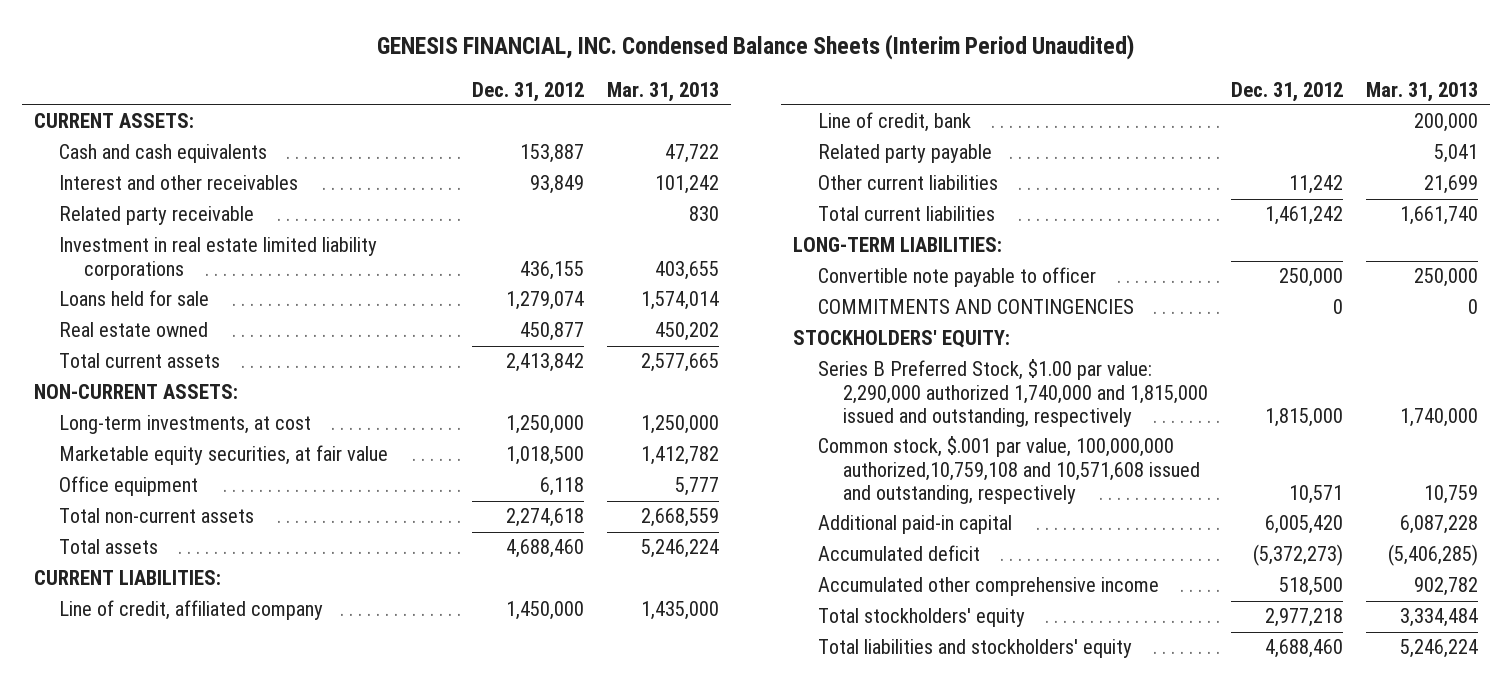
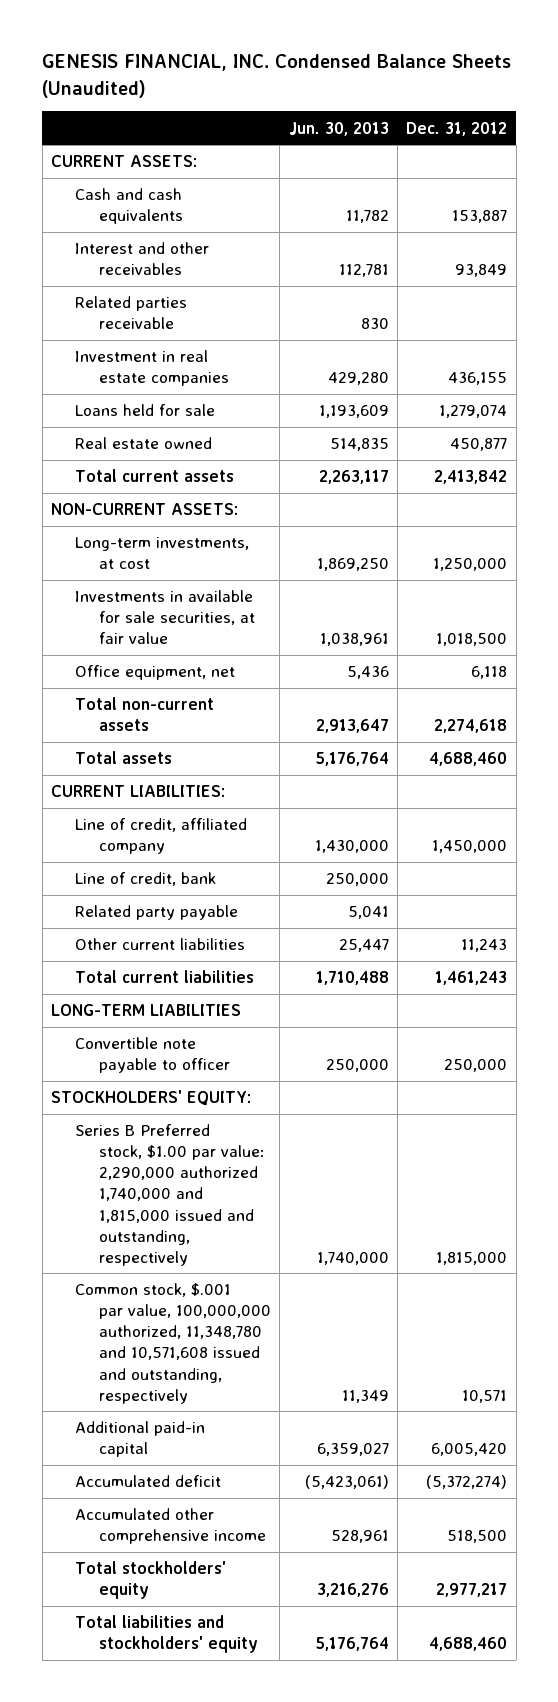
[377,33,1135,60] GENESIS FINANCIAL, INC. Condensed Balance Sheets (Interim Period Unaudited) -> [42,54,512,98] GENESIS FINANCIAL, INC. Condensed Balance Sheets (Unaudited)
[607,81,720,102] Mar. 31, 2013 -> none
none -> [288,121,389,136] Jun. 30, 2013
[58,206,254,226] Related party receivable -> [75,296,188,330] Related parties receivable
[58,237,377,280] Investment in real estate limited liability corporations -> [75,350,229,387] Investment in real estate companies
[58,445,388,466] Marketable equity securities, at fair value -> [75,590,255,645] Investments in available for sale securities, at fair value
[58,476,198,497] Office equipment -> [75,665,236,681] Office equipment, net
[1289,175,1344,195] 11,242 -> [461,939,508,953] 11,243
[1265,206,1344,226] 1,461,242 -> [435,971,508,986] 1,461,243
[792,237,1002,253] LONG-TERM LIABILITIES: -> [51,1004,242,1017] LONG-TERM LIABILITIES
[817,299,1134,315] COMMITMENTS AND CONTINGENCIES -> none
[817,359,1209,428] Series B Preferred Stock, $1.00 par value: 2,290,000 authorized 1,740,000 and 1,815,000 issued and outstanding, respectively -> [75,1124,265,1266] Series B Preferred stock, $1.00 par value: 2,290,000 authorized 1,740,000 and 1,815,000 issued and outstanding, respectively
[817,436,1201,505] Common stock, $.001 par value, 100,000,000 authorized,10,759,108 and 10,571,608 issued and outstanding, respectively -> [75,1283,271,1404] Common stock, $.001 par value, 100,000,000 authorized, 11,348,780 and 10,571,608 issued and outstanding, respectively
[1253,544,1344,567] (5,372,273) -> [426,1475,508,1490] (5,372,274)
[1265,608,1344,628] 2,977,218 -> [436,1583,508,1598] 2,977,217

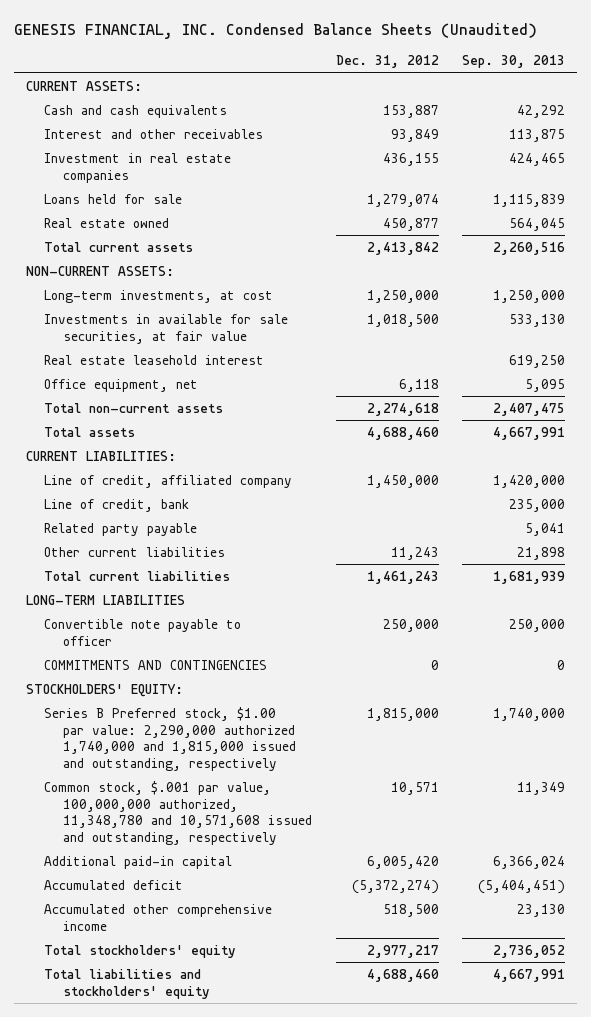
[288,121,389,136] Jun. 30, 2013 -> none
none -> [462,55,566,69] Sep. 30, 2013
[75,296,188,330] Related parties receivable -> none
none -> [44,354,265,365] Real estate leasehold interest
none -> [44,659,268,670] COMMITMENTS AND CONTINGENCIES

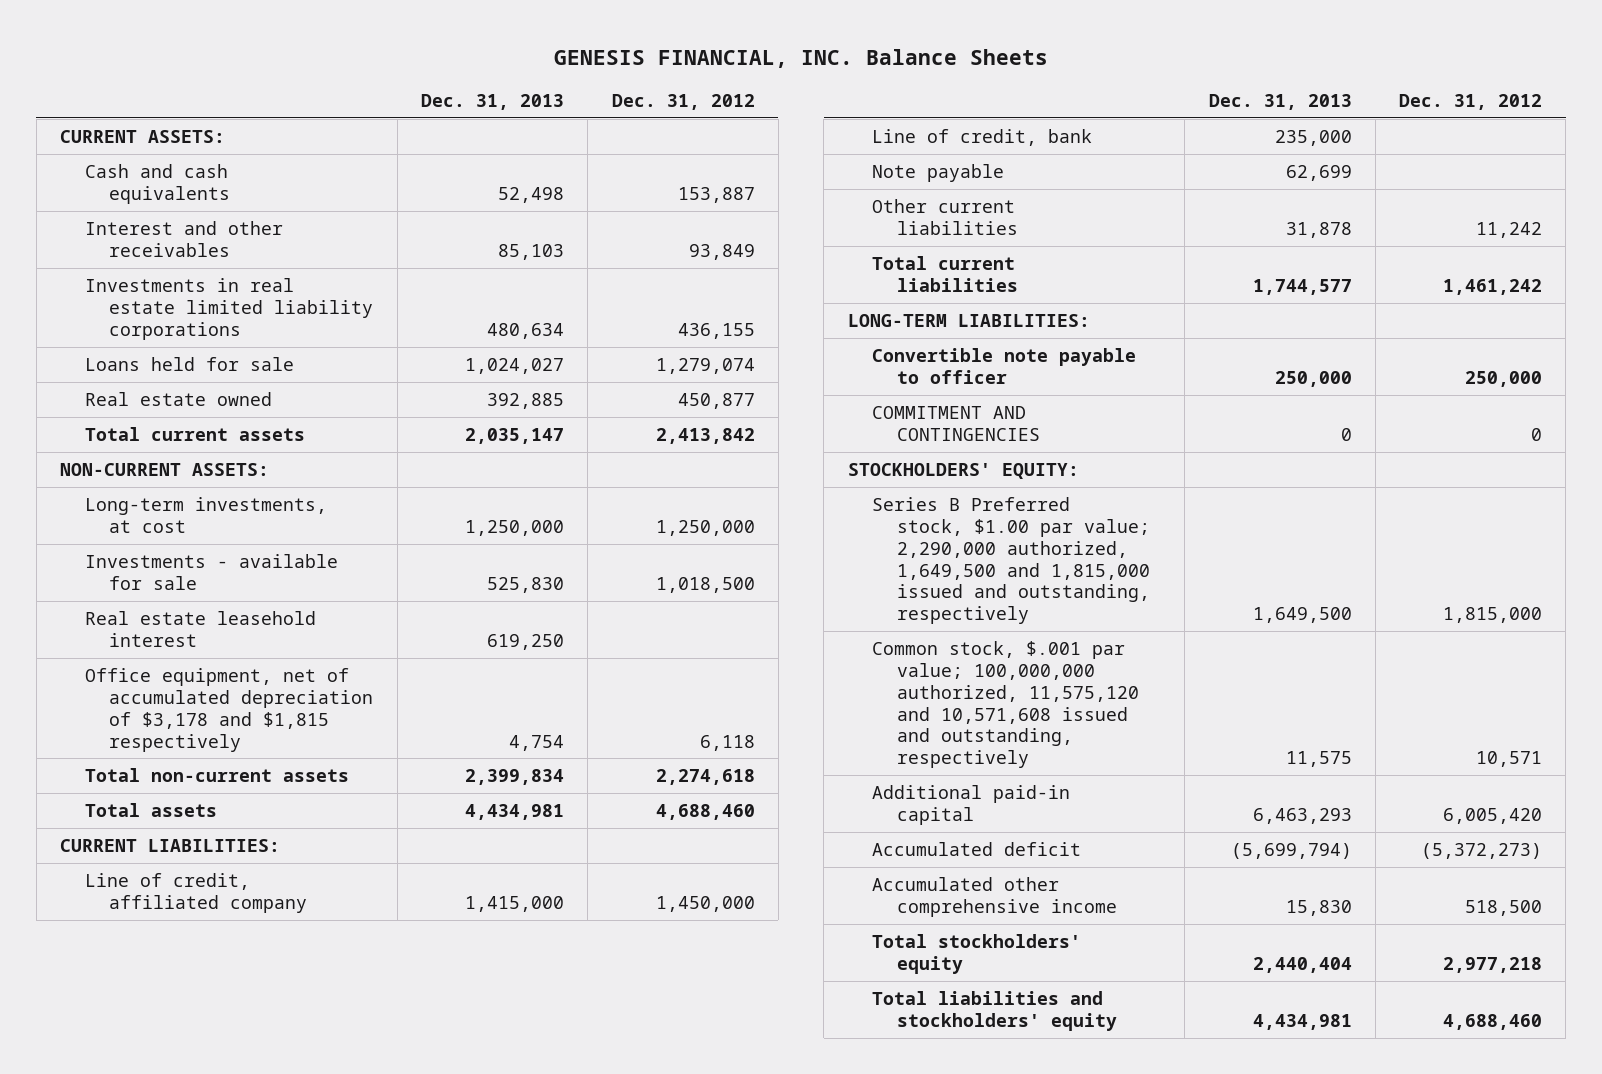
[13,22,537,39] GENESIS FINANCIAL, INC. Condensed Balance Sheets (Unaudited) -> [554,48,1049,68] GENESIS FINANCIAL, INC. Balance Sheets
[462,55,566,69] Sep. 30, 2013 -> none
none -> [420,93,564,110] Dec. 31, 2013
[44,152,232,183] Investment in real estate companies -> [84,278,374,340] Investments in real estate limited liability corporations
[44,313,289,344] Investments in available for sale securities, at fair value -> [84,554,338,590] Investments - available for sale
[44,378,199,392] Office equipment, net -> [84,668,374,752] Office equipment, net of accumulated depreciation of $3,178 and $1,815 respectively
[44,522,198,536] Related party payable -> none
none -> [872,164,1005,183] Note payable
[390,546,439,560] 11,243 -> [1476,221,1543,238] 11,242
[366,570,439,584] 1,461,243 -> [1443,278,1543,295] 1,461,242
[25,594,185,605] LONG-TERM LIABILITIES -> [847,314,1090,328] LONG-TERM LIABILITIES:
[44,659,268,670] COMMITMENTS AND CONTINGENCIES -> [872,406,1040,441] COMMITMENT AND CONTINGENCIES
[44,706,296,771] Series B Preferred stock, $1.00 par value: 2,290,000 authorized 1,740,000 and 1,815,000 issued and outstanding, respectively -> [872,497,1150,625] Series B Preferred stock, $1.00 par value; 2,290,000 authorized, 1,649,500 and 1,815,000 issued and outstanding, respectively
[44,780,312,845] Common stock, $.001 par value, 100,000,000 authorized, 11,348,780 and 10,571,608 issued and outstanding, respectively -> [872,641,1139,769] Common stock, $.001 par value; 100,000,000 authorized, 11,575,120 and 10,571,608 issued and outstanding, respectively
[351,879,439,894] (5,372,274) -> [1421,843,1543,860] (5,372,273)
[366,944,439,958] 2,977,217 -> [1443,956,1543,973] 2,977,218

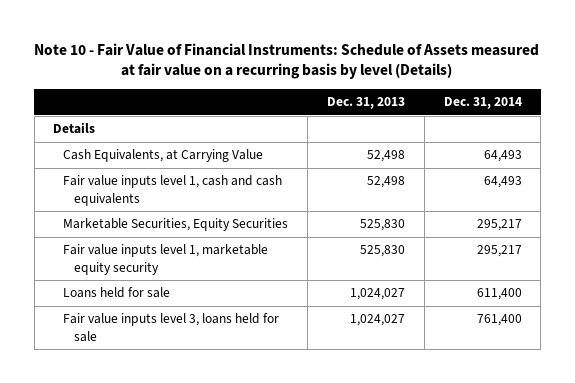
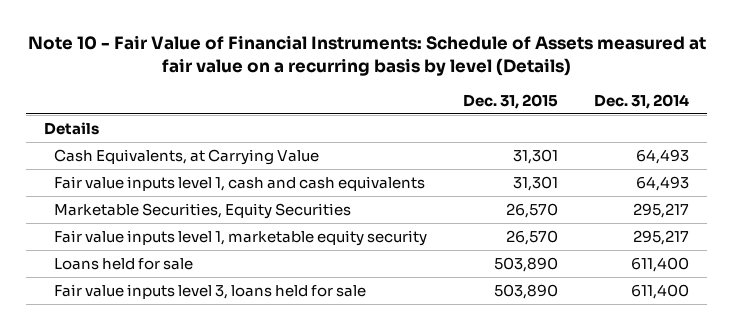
[327,97,406,110] Dec. 31, 2013 -> none
none -> [463,93,559,109] Dec. 31, 2015
[476,314,522,327] 761,400 -> [631,284,690,300] 611,400

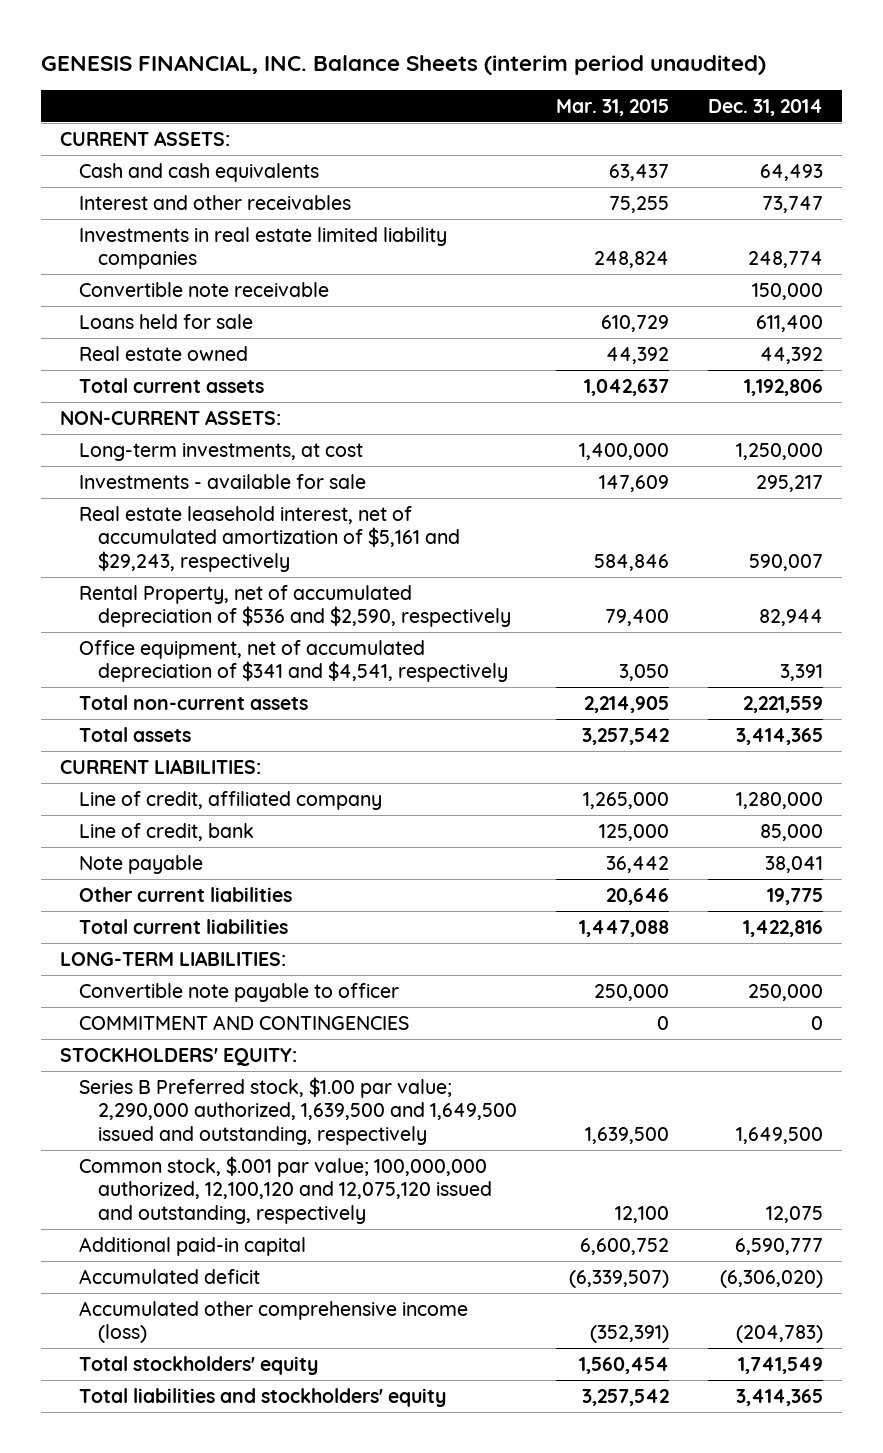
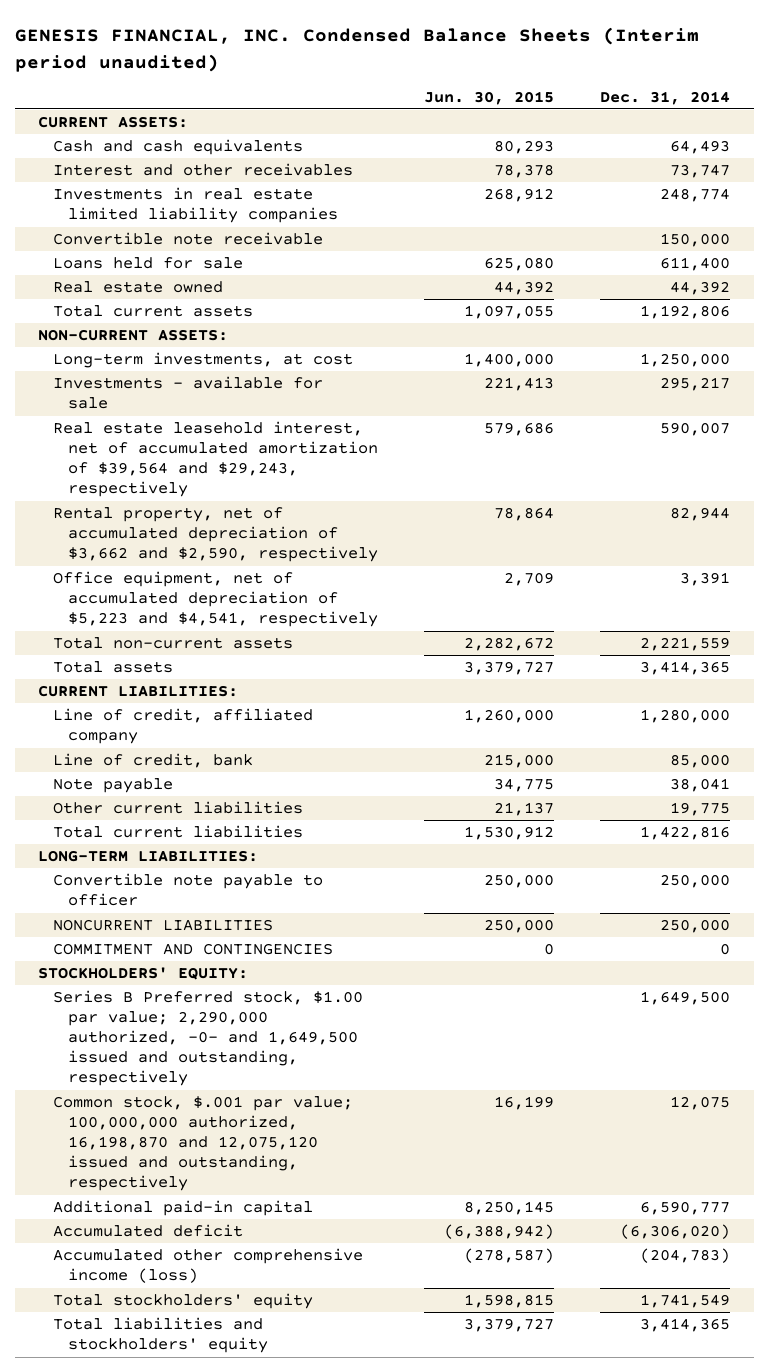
[40,54,766,75] GENESIS FINANCIAL, INC. Balance Sheets (interim period unaudited) -> [15,27,700,72] GENESIS FINANCIAL, INC. Condensed Balance Sheets (Interim period unaudited)
[556,98,670,116] Mar. 31, 2015 -> none
none -> [423,90,554,105] Jun. 30, 2015
[79,505,461,572] Real estate leasehold interest, net of accumulated amortization of $5,161 and $29,243, respectively -> [52,421,378,498] Real estate leasehold interest, net of accumulated amortization of $39,564 and $29,243, respectively
[79,584,512,628] Rental Property, net of accumulated depreciation of $536 and $2,590, respectively -> [52,507,378,563] Rental property, net of accumulated depreciation of $3,662 and $2,590, respectively
[79,639,509,683] Office equipment, net of accumulated depreciation of $341 and $4,541, respectively -> [52,571,378,628] Office equipment, net of accumulated depreciation of $5,223 and $4,541, respectively
none -> [52,919,273,932] NONCURRENT LIABILITIES
[79,1076,518,1145] Series B Preferred stock, $1.00 par value; 2,290,000 authorized, 1,639,500 and 1,649,500 issued and outstanding, respectively -> [52,990,363,1087] Series B Preferred stock, $1.00 par value; 2,290,000 authorized, -0- and 1,649,500 issued and outstanding, respectively
[79,1155,493,1224] Common stock, $.001 par value; 100,000,000 authorized, 12,100,120 and 12,075,120 issued and outstanding, respectively -> [52,1096,353,1192] Common stock, $.001 par value; 100,000,000 authorized, 16,198,870 and 12,075,120 issued and outstanding, respectively

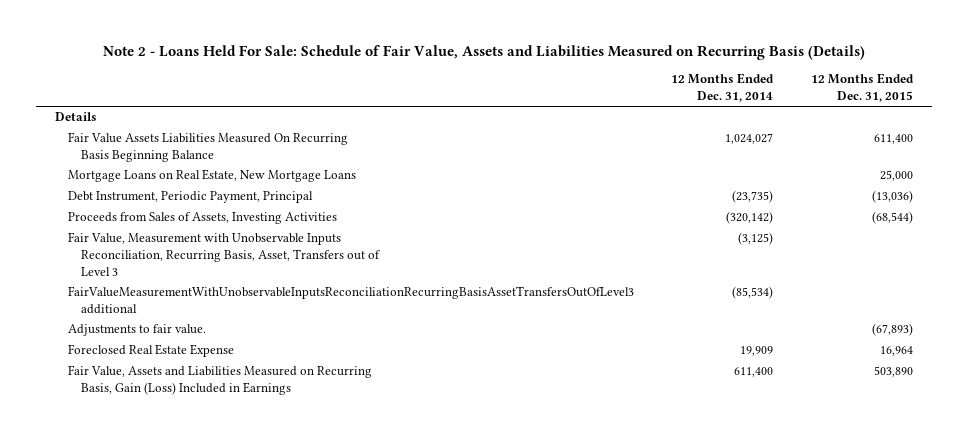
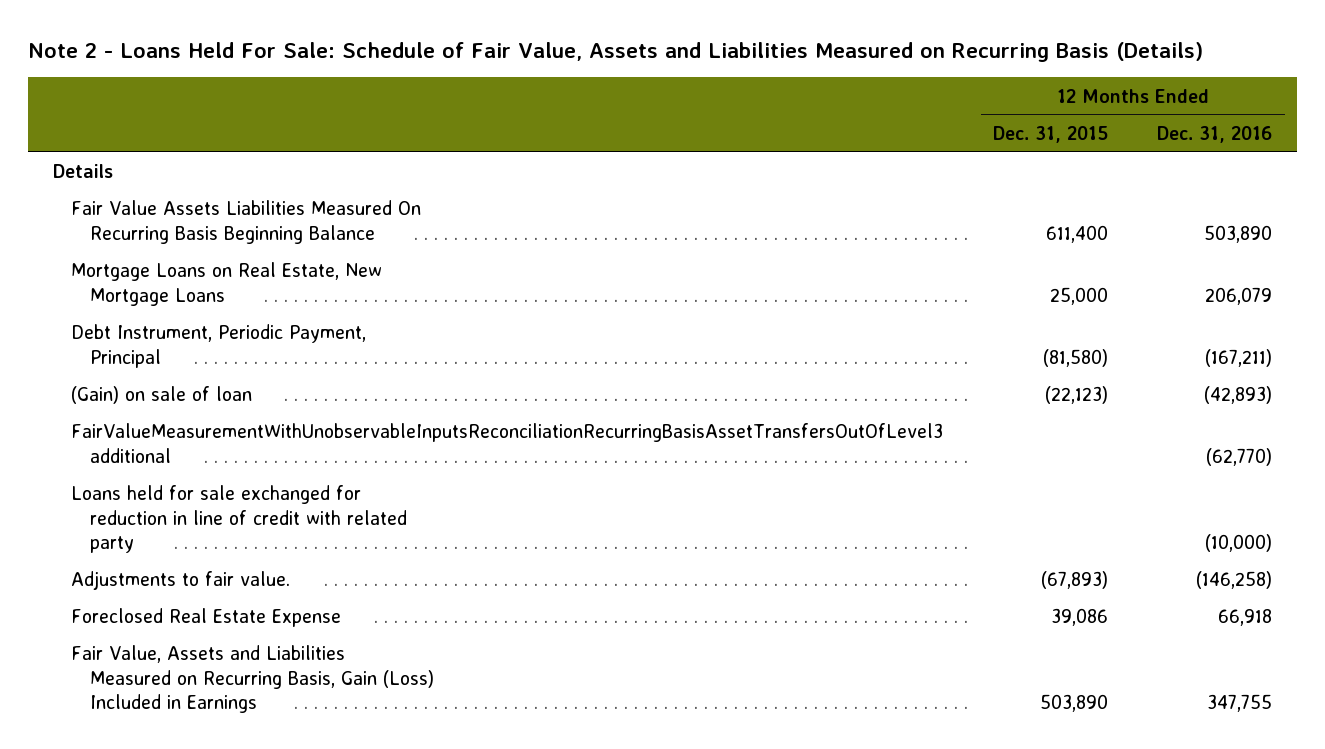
[671,73,775,102] 12 Months Ended Dec. 31, 2014 -> none
none -> [1157,125,1273,143] Dec. 31, 2016
[67,212,337,225] Proceeds from Sales of Assets, Investing Activities -> none
[67,232,381,276] Fair Value, Measurement with Unobservable Inputs Reconciliation, Recurring Basis, Asset, Transfers out of Level 3 -> none
[872,190,914,204] (13,036) -> [1042,348,1108,367] (81,580)
none -> [71,386,253,405] (Gain) on sale of loan
none -> [71,485,408,554] Loans held for sale exchanged for reduction in line of credit with related party
[880,346,914,357] 16,964 -> [1050,608,1108,627] 39,086

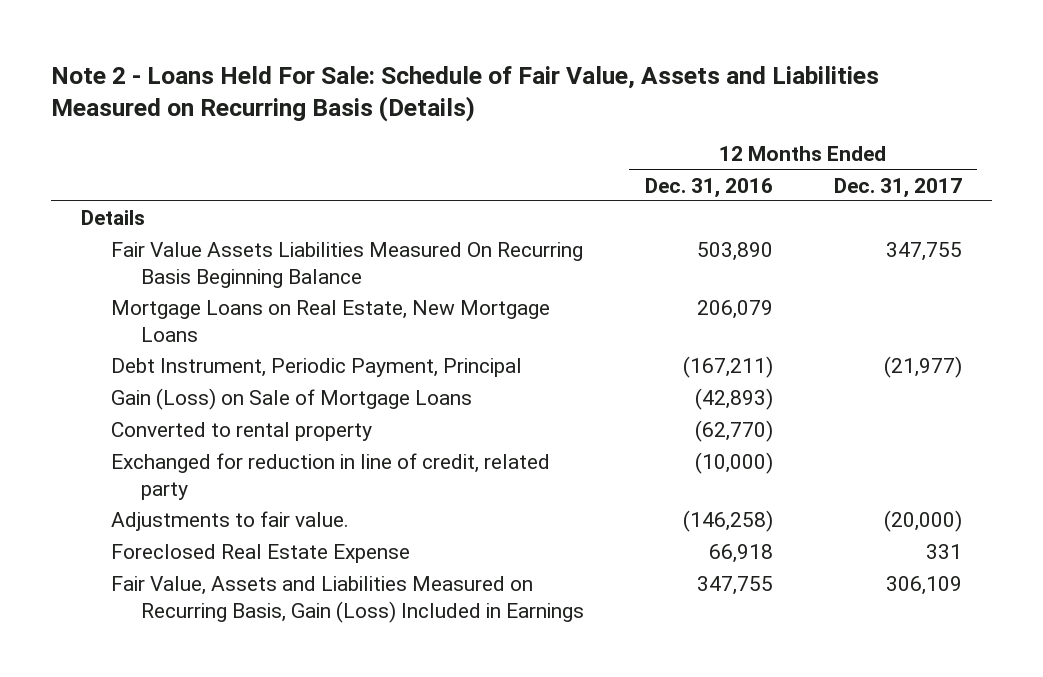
[992,125,1108,143] Dec. 31, 2015 -> none
none -> [833,177,962,198] Dec. 31, 2017
[71,386,253,405] (Gain) on sale of loan -> [111,388,473,411] Gain (Loss) on Sale of Mortgage Loans
[71,423,944,463] FairValueMeasurementWithUnobservableInputsReconciliationRecurringBasisAssetTransfersOutOfLevel3 additional -> [111,422,373,442] Converted to rental property
[71,485,408,554] Loans held for sale exchanged for reduction in line of credit with related party -> [111,453,551,500] Exchanged for reduction in line of credit, related party

